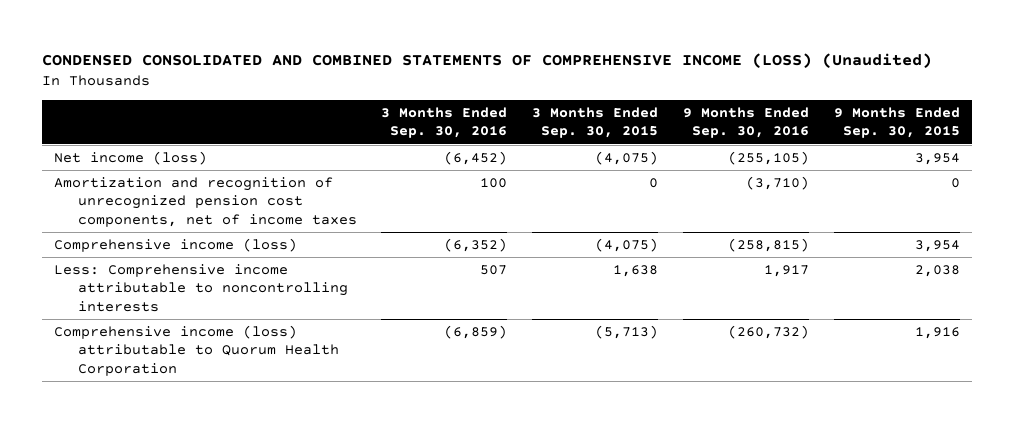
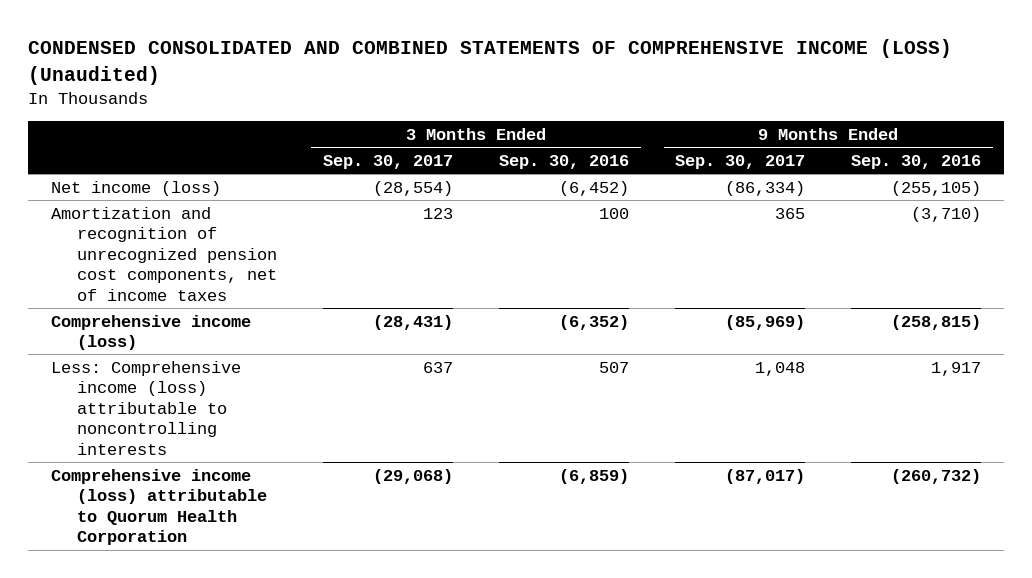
[532,107,659,139] 3 Months Ended Sep. 30, 2015 -> none
[833,107,960,139] 9 Months Ended Sep. 30, 2015 -> none
none -> [322,154,453,169] Sep. 30, 2017
none -> [675,154,806,169] Sep. 30, 2017
[53,264,348,312] Less: Comprehensive income attributable to noncontrolling interests -> [50,360,241,455] Less: Comprehensive income (loss) attributable to noncontrolling interests

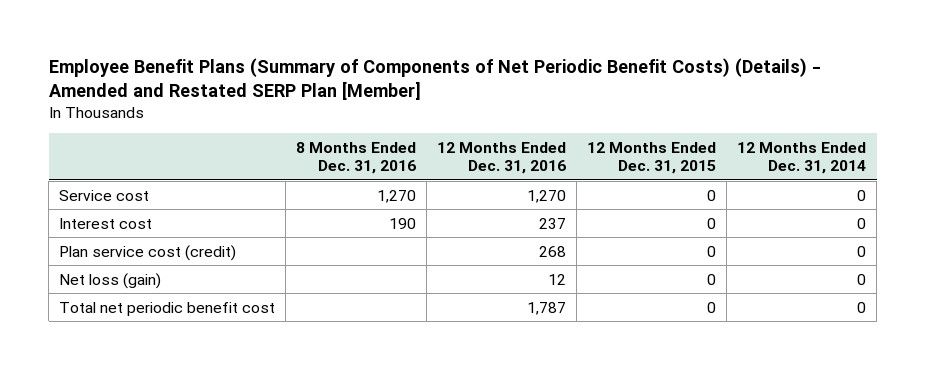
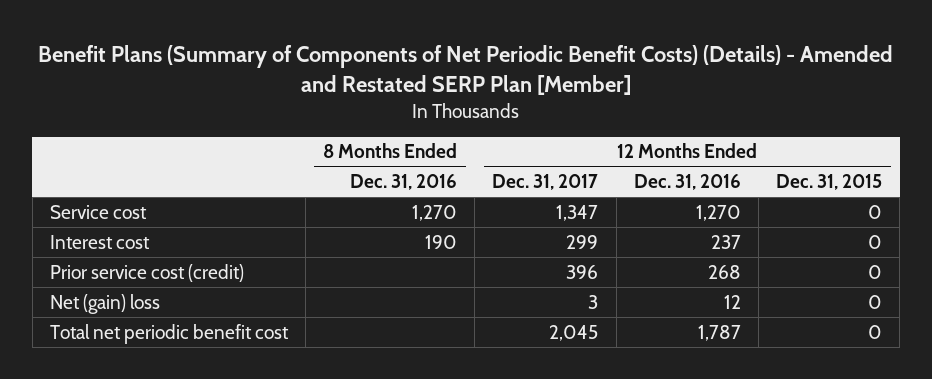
[48,57,821,100] Employee Benefit Plans (Summary of Components of Net Periodic Benefit Costs) (Details) - Amended and Restated SERP Plan [Member] -> [37,44,893,95] Benefit Plans (Summary of Components of Net Periodic Benefit Costs) (Details) - Amended and Restated SERP Plan [Member]
[737,141,867,174] 12 Months Ended Dec. 31, 2014 -> none
none -> [492,174,599,191] Dec. 31, 2017
[59,244,237,261] Plan service cost (credit) -> [49,263,244,282] Prior service cost (credit)
[59,272,162,289] Net loss (gain) -> [49,293,160,314] Net (gain) loss

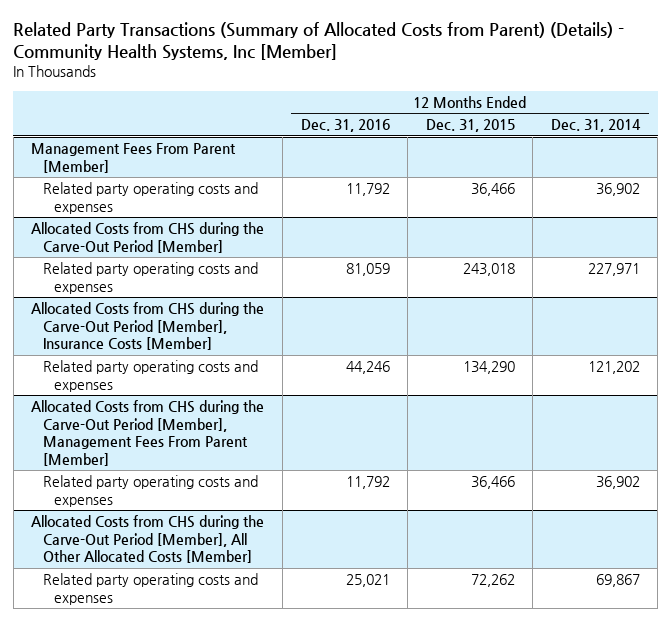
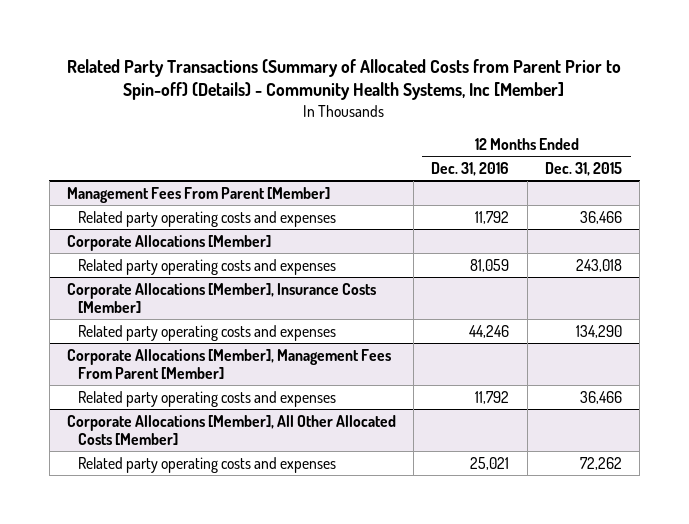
[13,22,625,61] Related Party Transactions (Summary of Allocated Costs from Parent) (Details) - Community Health Systems, Inc [Member] -> [67,58,622,101] Related Party Transactions (Summary of Allocated Costs from Parent Prior to Spin-off) (Details) - Community Health Systems, Inc [Member]
[550,119,641,133] Dec. 31, 2014 -> none
[31,222,265,253] Allocated Costs from CHS during the Carve-Out Period [Member] -> [66,234,271,251] Corporate Allocations [Member]
[31,302,265,351] Allocated Costs from CHS during the Carve-Out Period [Member], Insurance Costs [Member] -> none
none -> [66,282,376,313] Corporate Allocations [Member], Insurance Costs [Member]
[31,400,265,466] Allocated Costs from CHS during the Carve-Out Period [Member], Management Fees From Parent [Member] -> none
none -> [66,348,391,379] Corporate Allocations [Member], Management Fees From Parent [Member]
[31,515,265,564] Allocated Costs from CHS during the Carve-Out Period [Member], All Other Allocated Costs [Member] -> none
none -> [66,414,396,445] Corporate Allocations [Member], All Other Allocated Costs [Member]

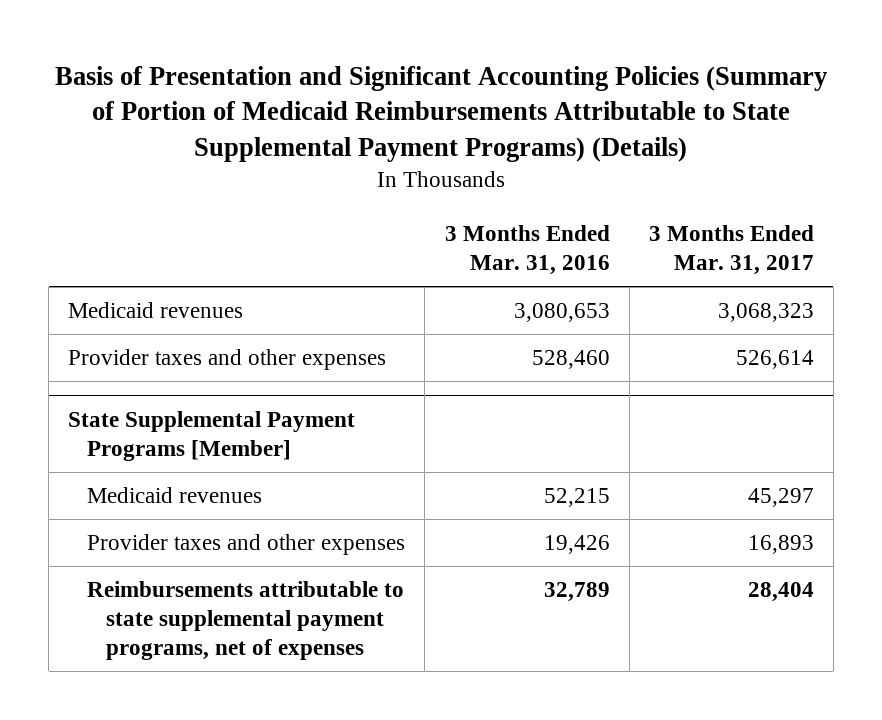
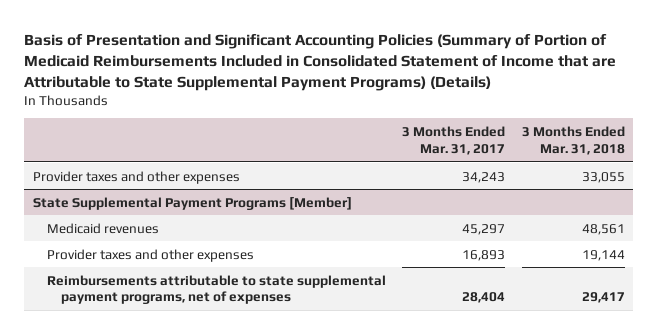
[55,65,828,163] Basis of Presentation and Significant Accounting Policies (Summary of Portion of Medicaid Reimbursements Attributable to State Supplemental Payment Programs) (Details) -> [24,34,617,91] Basis of Presentation and Significant Accounting Policies (Summary of Portion of Medicaid Reimbursements Included in Consolidated Statement of Income that are Attributable to State Supplemental Payment Programs) (Details)
[444,225,610,276] 3 Months Ended Mar. 31, 2016 -> none
none -> [521,125,625,155] 3 Months Ended Mar. 31, 2018
[68,301,244,318] Medicaid revenues -> none
[735,349,814,369] 526,614 -> [462,171,506,183] 34,243

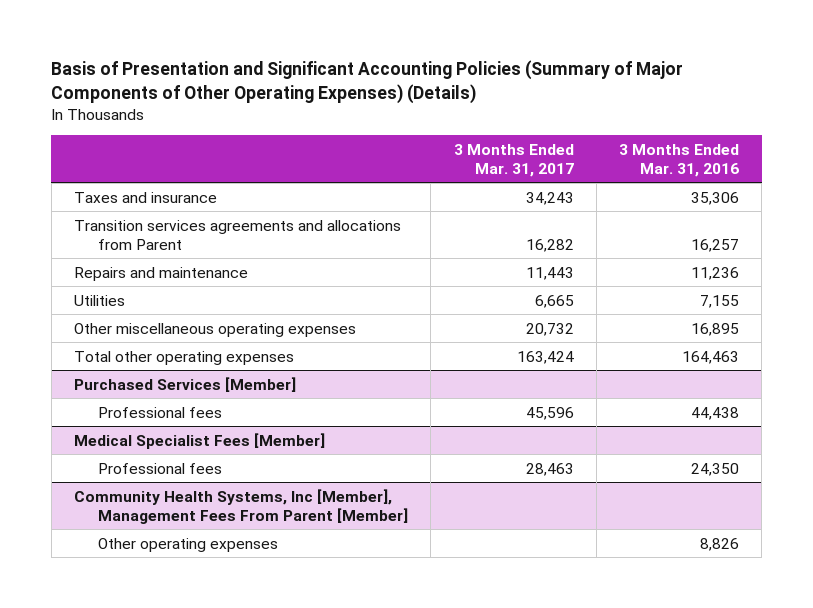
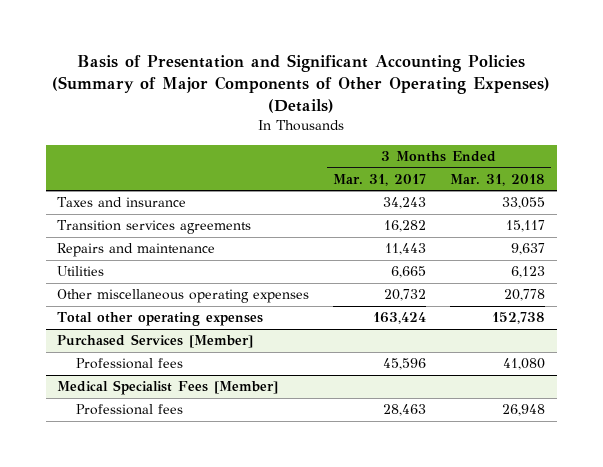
[619,143,740,177] 3 Months Ended Mar. 31, 2016 -> none
none -> [450,173,546,186] Mar. 31, 2018
[73,219,401,250] Transition services agreements and allocations from Parent -> [57,220,252,235] Transition services agreements
[73,488,409,524] Community Health Systems, Inc [Member], Management Fees From Parent [Member] -> none
[98,537,279,552] Other operating expenses -> none

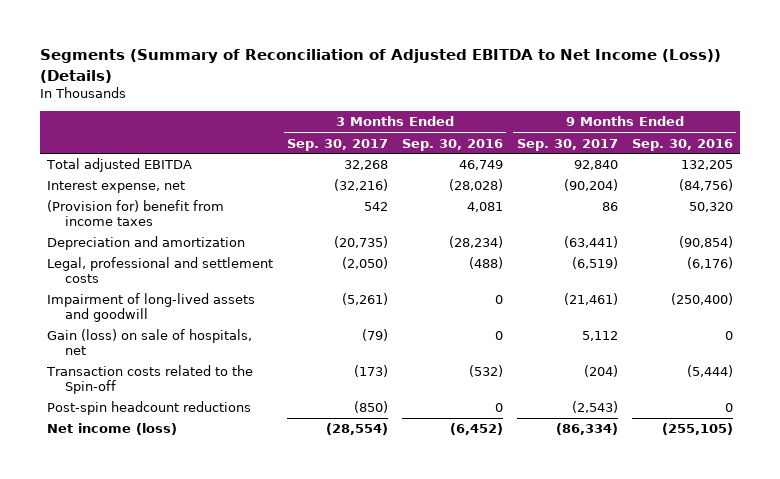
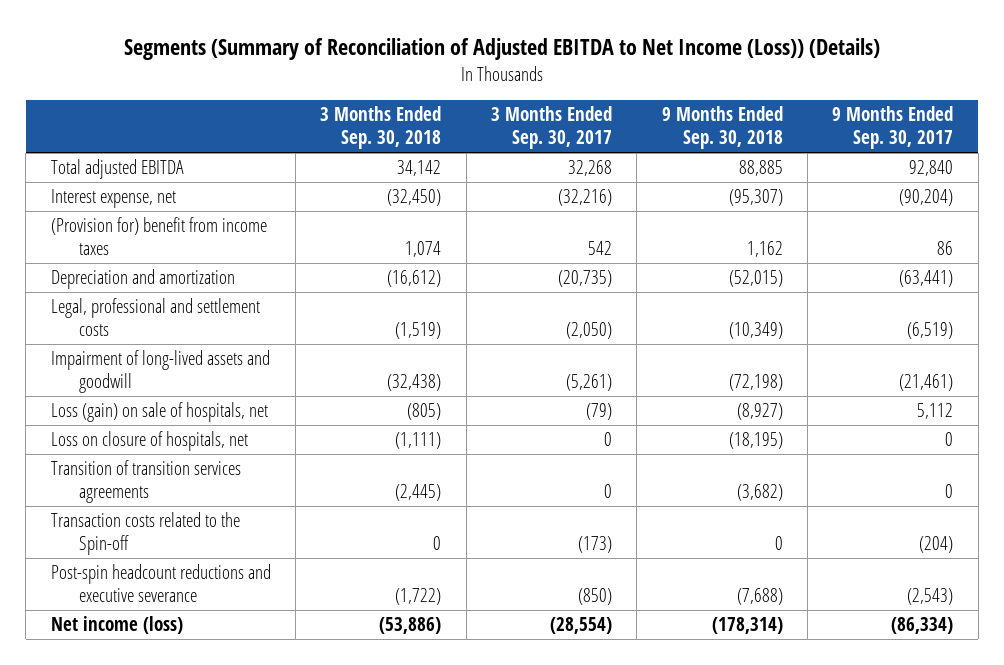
[401,138,503,151] Sep. 30, 2016 -> none
[631,138,733,151] Sep. 30, 2016 -> none
none -> [320,106,442,150] 3 Months Ended Sep. 30, 2018
none -> [661,106,783,150] 9 Months Ended Sep. 30, 2018
[47,329,253,356] Gain (loss) on sale of hospitals, net -> [50,402,268,423] Loss (gain) on sale of hospitals, net
none -> [50,431,248,452] Loss on closure of hospitals, net
none -> [50,460,241,504] Transition of transition services agreements
[47,401,252,416] Post-spin headcount reductions -> [50,564,271,603] Post-spin headcount reductions and executive severance

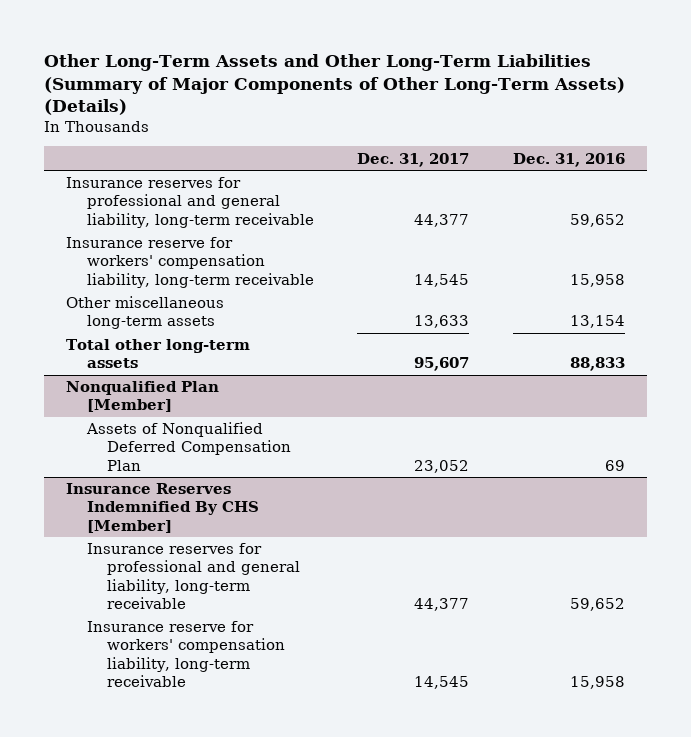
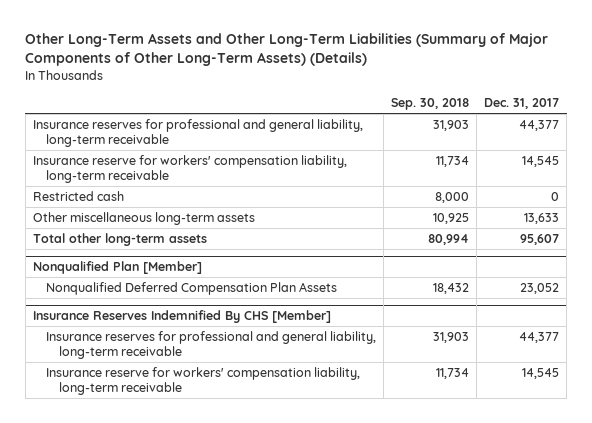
[512,152,625,167] Dec. 31, 2016 -> none
none -> [390,98,469,111] Sep. 30, 2018
none -> [32,190,124,201] Restricted cash
[85,422,292,471] Assets of Nonqualified Deferred Compensation Plan -> [45,281,337,295] Nonqualified Deferred Compensation Plan Assets

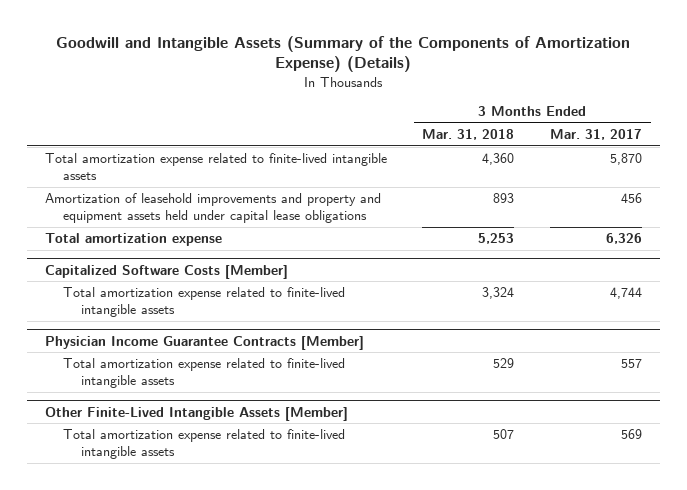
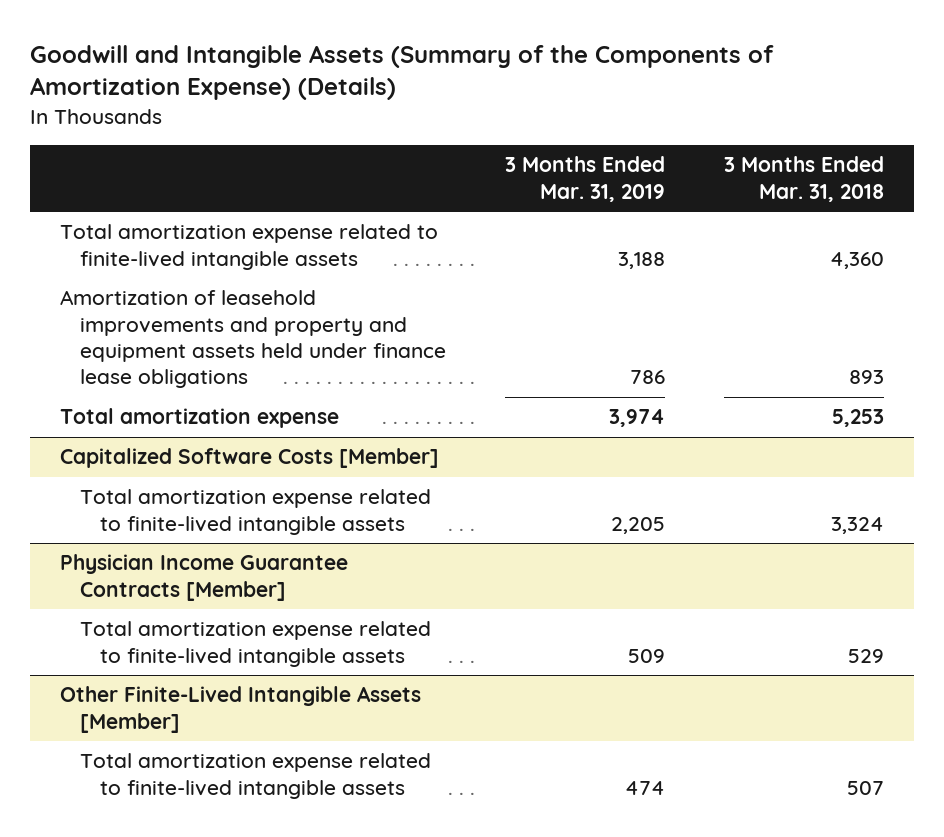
[550,129,643,141] Mar. 31, 2017 -> none
none -> [505,156,666,202] 3 Months Ended Mar. 31, 2019
[44,193,381,224] Amortization of leasehold improvements and property and equipment assets held under capital lease obligations -> [59,290,446,389] Amortization of leasehold improvements and property and equipment assets held under finance lease obligations

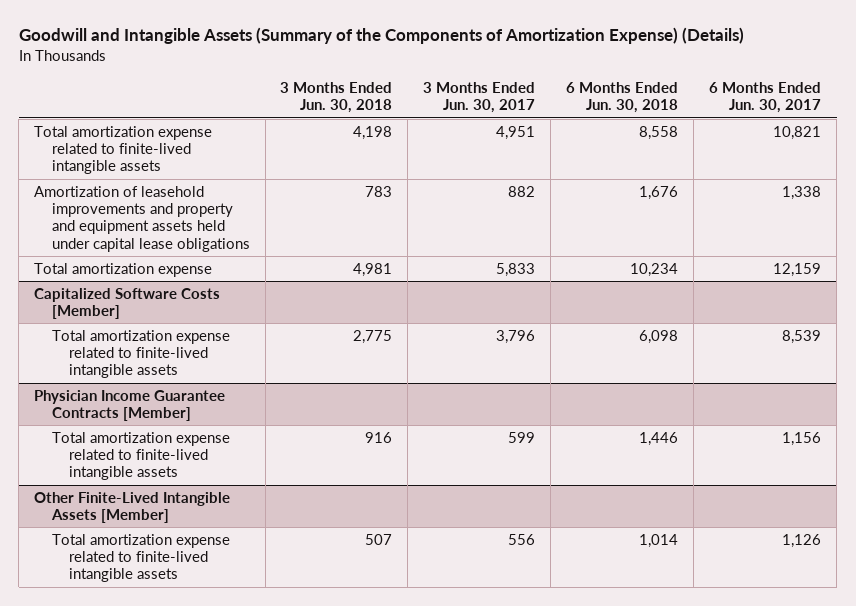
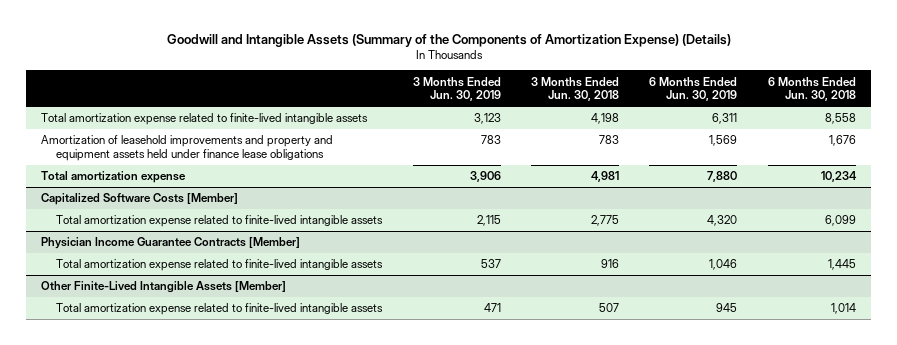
[423,82,536,114] 3 Months Ended Jun. 30, 2017 -> none
[709,82,822,114] 6 Months Ended Jun. 30, 2017 -> none
none -> [412,76,501,102] 3 Months Ended Jun. 30, 2019
none -> [649,76,738,102] 6 Months Ended Jun. 30, 2019
[34,185,250,252] Amortization of leasehold improvements and property and equipment assets held under capital lease obligations -> [41,135,334,162] Amortization of leasehold improvements and property and equipment assets held under finance lease obligations
[639,329,679,344] 6,098 -> [824,215,856,227] 6,099
[639,431,679,446] 1,446 -> [827,259,856,271] 1,445

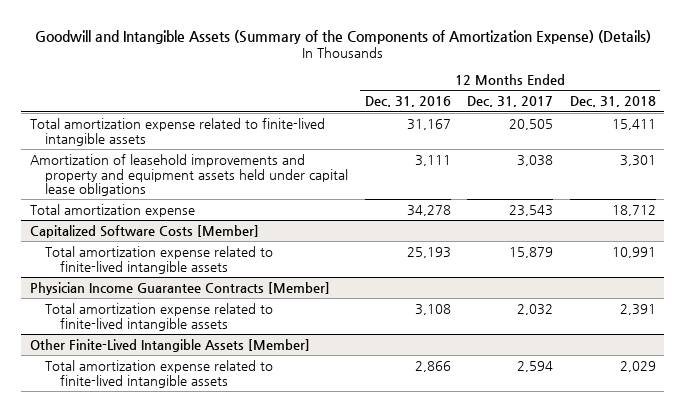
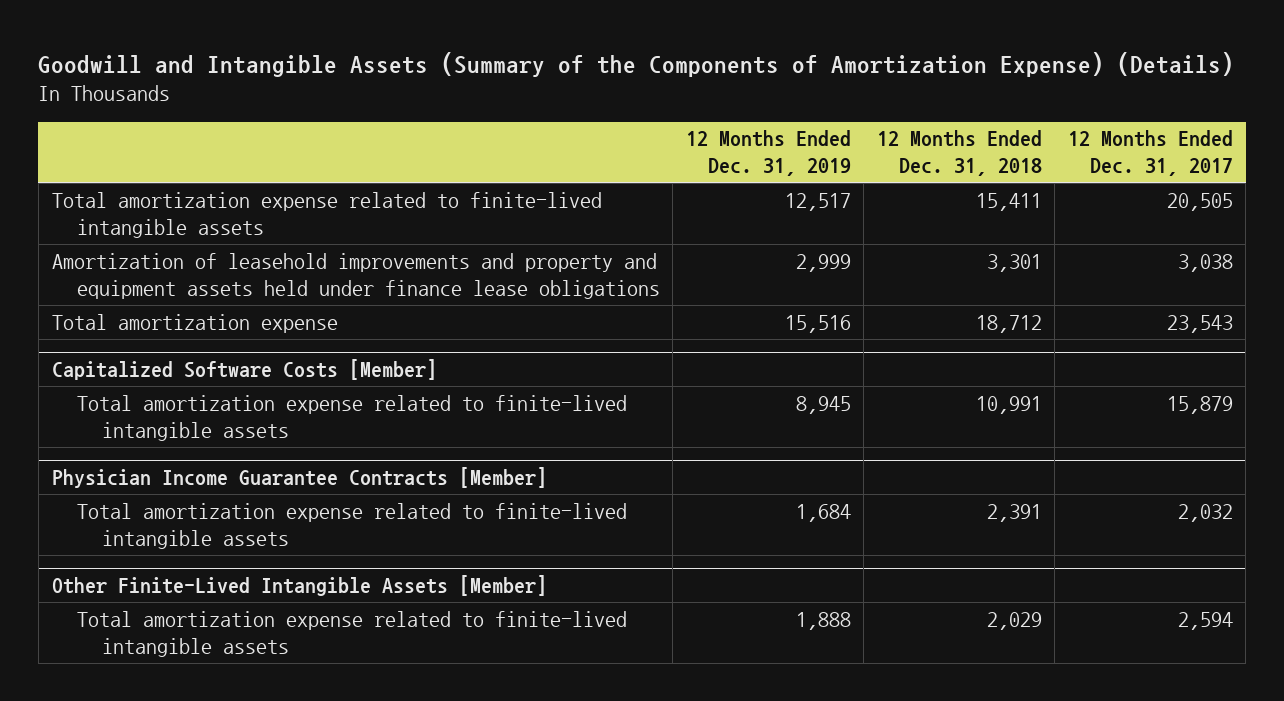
[364,96,451,108] Dec. 31, 2016 -> none
none -> [685,130,851,177] 12 Months Ended Dec. 31, 2019
[29,153,348,197] Amortization of leasehold improvements and property and equipment assets held under capital lease obligations -> [51,252,660,299] Amortization of leasehold improvements and property and equipment assets held under finance lease obligations

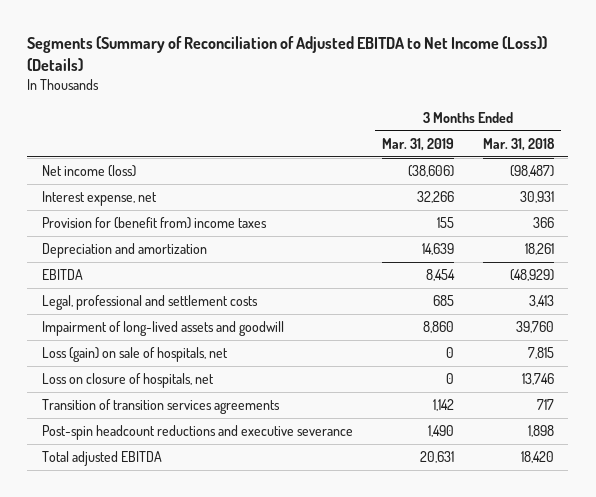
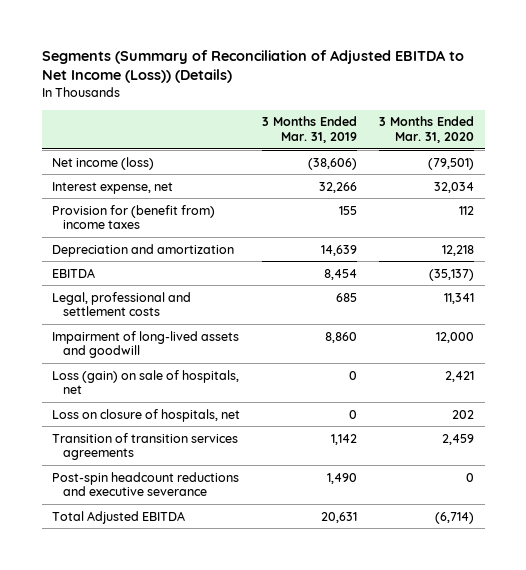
[482,137,555,151] Mar. 31, 2018 -> none
none -> [378,116,474,144] 3 Months Ended Mar. 31, 2020
[41,451,162,467] Total adjusted EBITDA -> [52,510,186,524] Total Adjusted EBITDA

